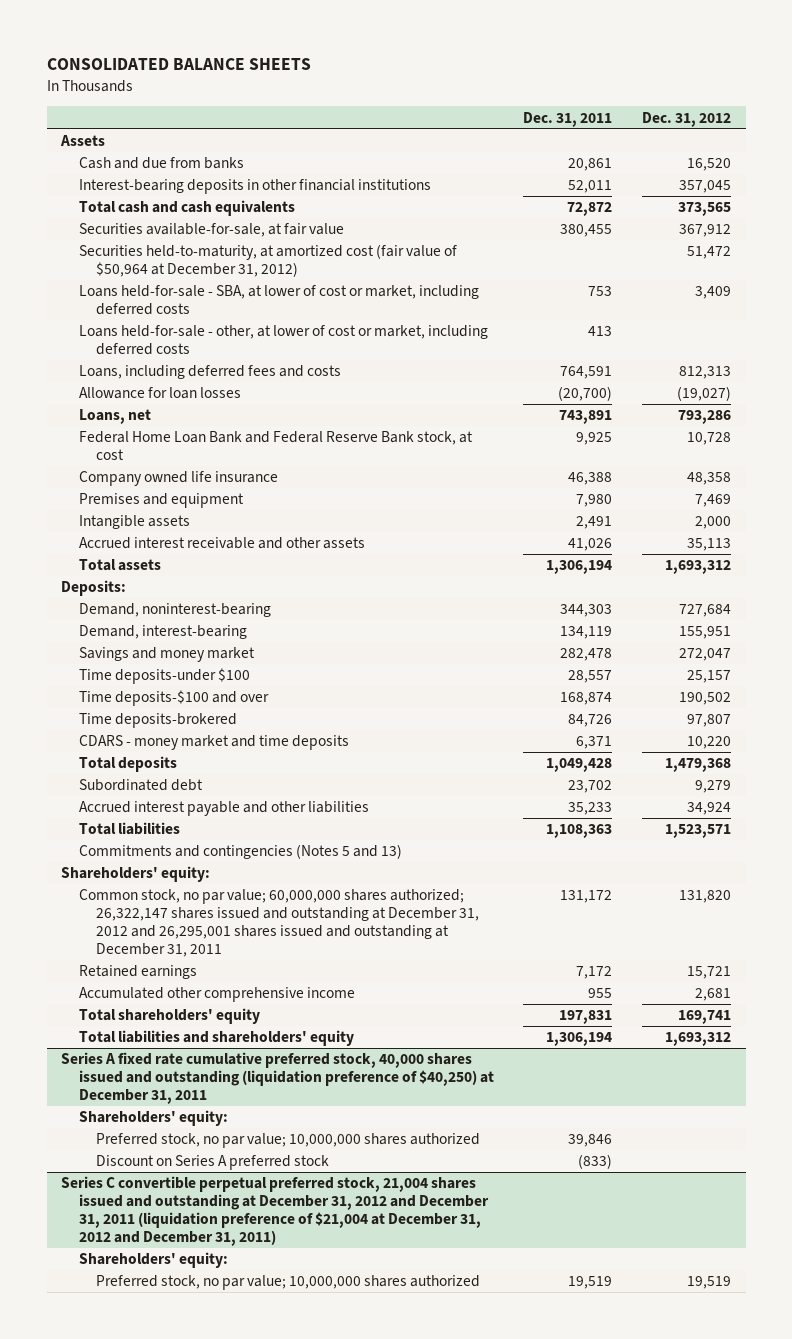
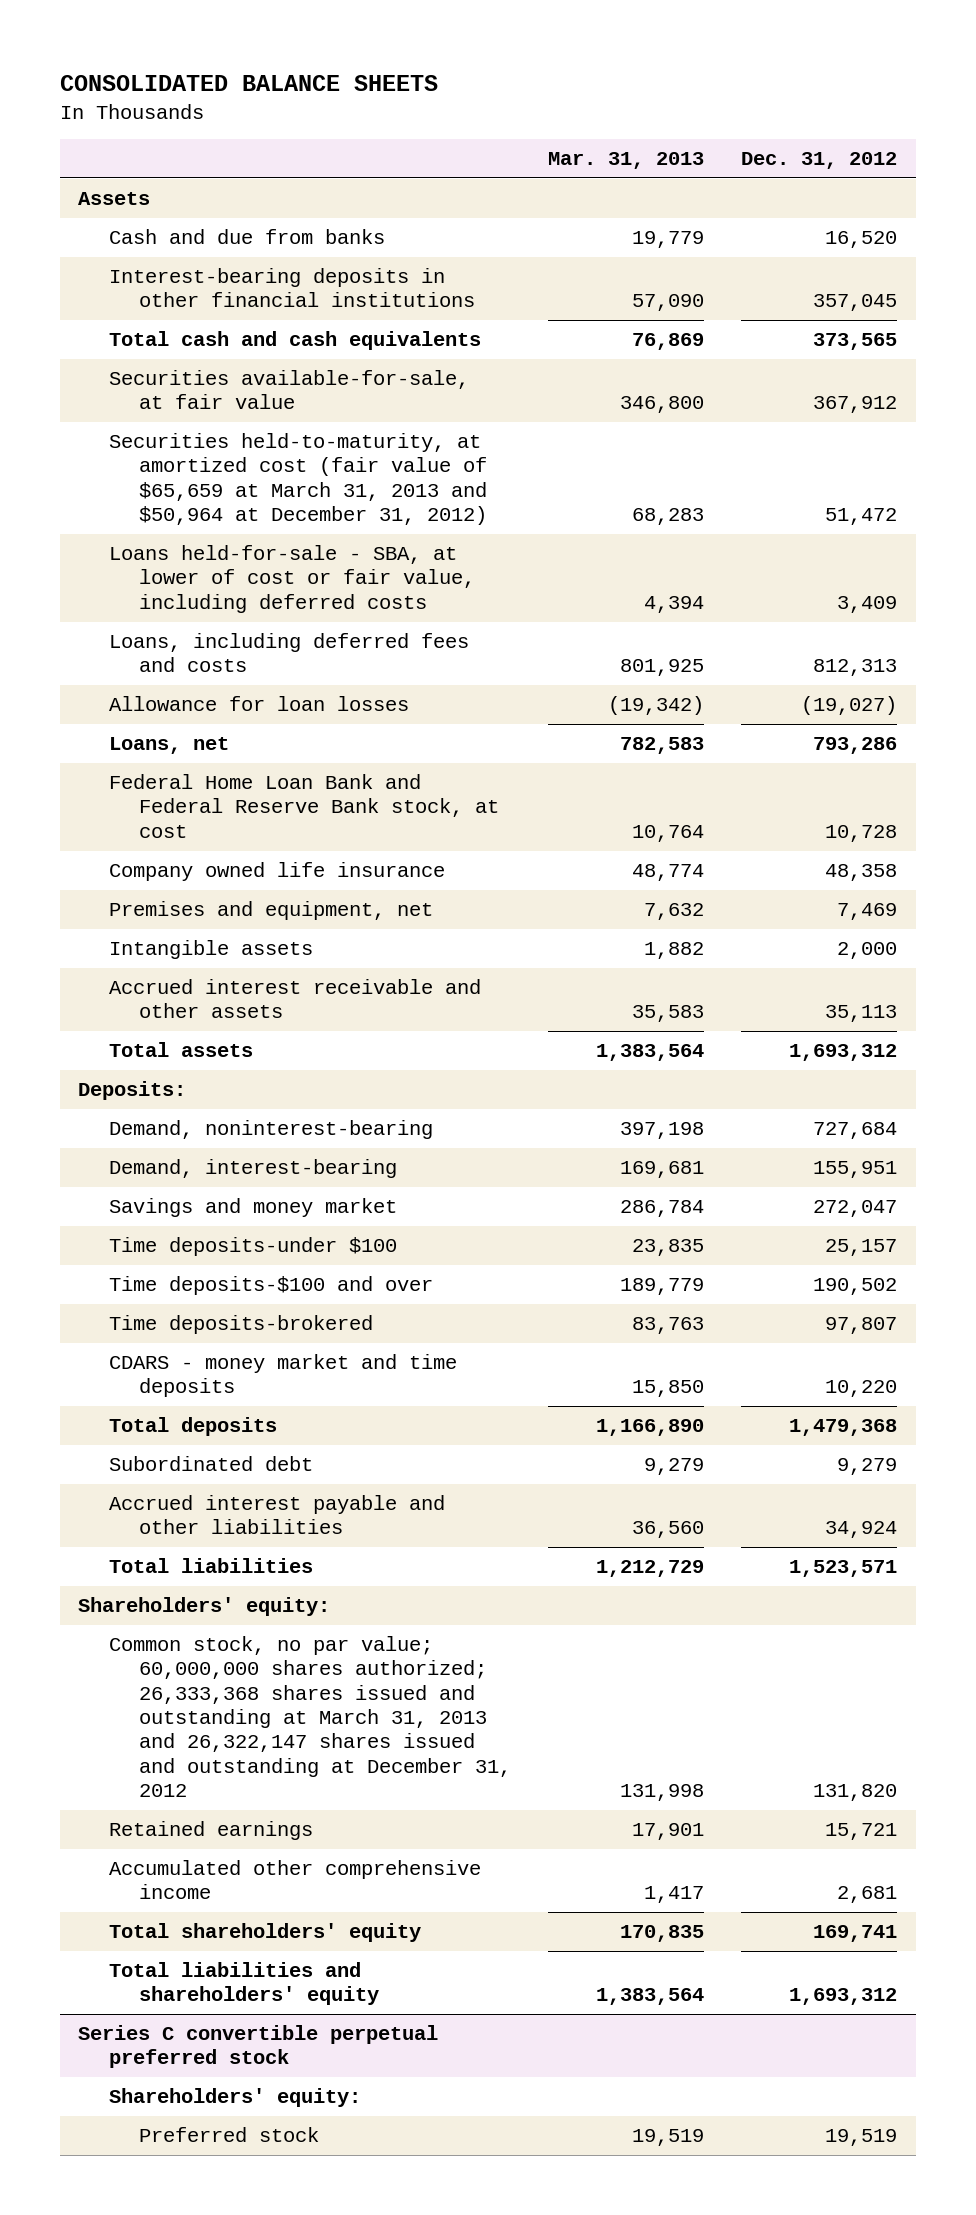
[523,111,613,127] Dec. 31, 2011 -> none
none -> [547,152,704,170] Mar. 31, 2013
[78,325,488,356] Loans held-for-sale - other, at lower of cost or market, including deferred costs -> none
[78,244,457,278] Securities held-to-maturity, at amortized cost (fair value of $50,964 at December 31, 2012) -> [108,433,487,526] Securities held-to-maturity, at amortized cost (fair value of $65,659 at March 31, 2013 and $50,964 at December 31, 2012)
[78,285,479,316] Loans held-for-sale - SBA, at lower of cost or market, including deferred costs -> [108,545,475,613] Loans held-for-sale - SBA, at lower of cost or fair value, including deferred costs
[78,493,244,509] Premises and equipment -> [108,901,433,921] Premises and equipment, net
[78,844,402,860] Commitments and contingencies (Notes 5 and 13) -> none
[78,889,479,958] Common stock, no par value; 60,000,000 shares authorized; 26,322,147 shares issued and outstanding at December 31, 2012 and 26,295,001 shares issued and outstanding at December 31, 2011 -> [108,1636,511,1797] Common stock, no par value; 60,000,000 shares authorized; 26,333,368 shares issued and outstanding at March 31, 2013 and 26,322,147 shares issued and outstanding at December 31, 2012
[61,1052,494,1105] Series A fixed rate cumulative preferred stock, 40,000 shares issued and outstanding (liquidation preference of $40,250) at December 31, 2011 -> none
[78,1110,228,1127] Shareholders' equity: -> none
[95,1133,480,1149] Preferred stock, no par value; 10,000,000 shares authorized -> none
[95,1155,329,1171] Discount on Series A preferred stock -> none
[61,1176,489,1247] Series C convertible perpetual preferred stock, 21,004 shares issued and outstanding at December 31, 2012 and December 31, 2011 (liquidation preference of $21,004 at December 31, 2012 and December 31, 2011) -> none
none -> [78,2025,439,2069] Series C convertible perpetual preferred stock
[95,1275,480,1291] Preferred stock, no par value; 10,000,000 shares authorized -> [138,2127,319,2143] Preferred stock

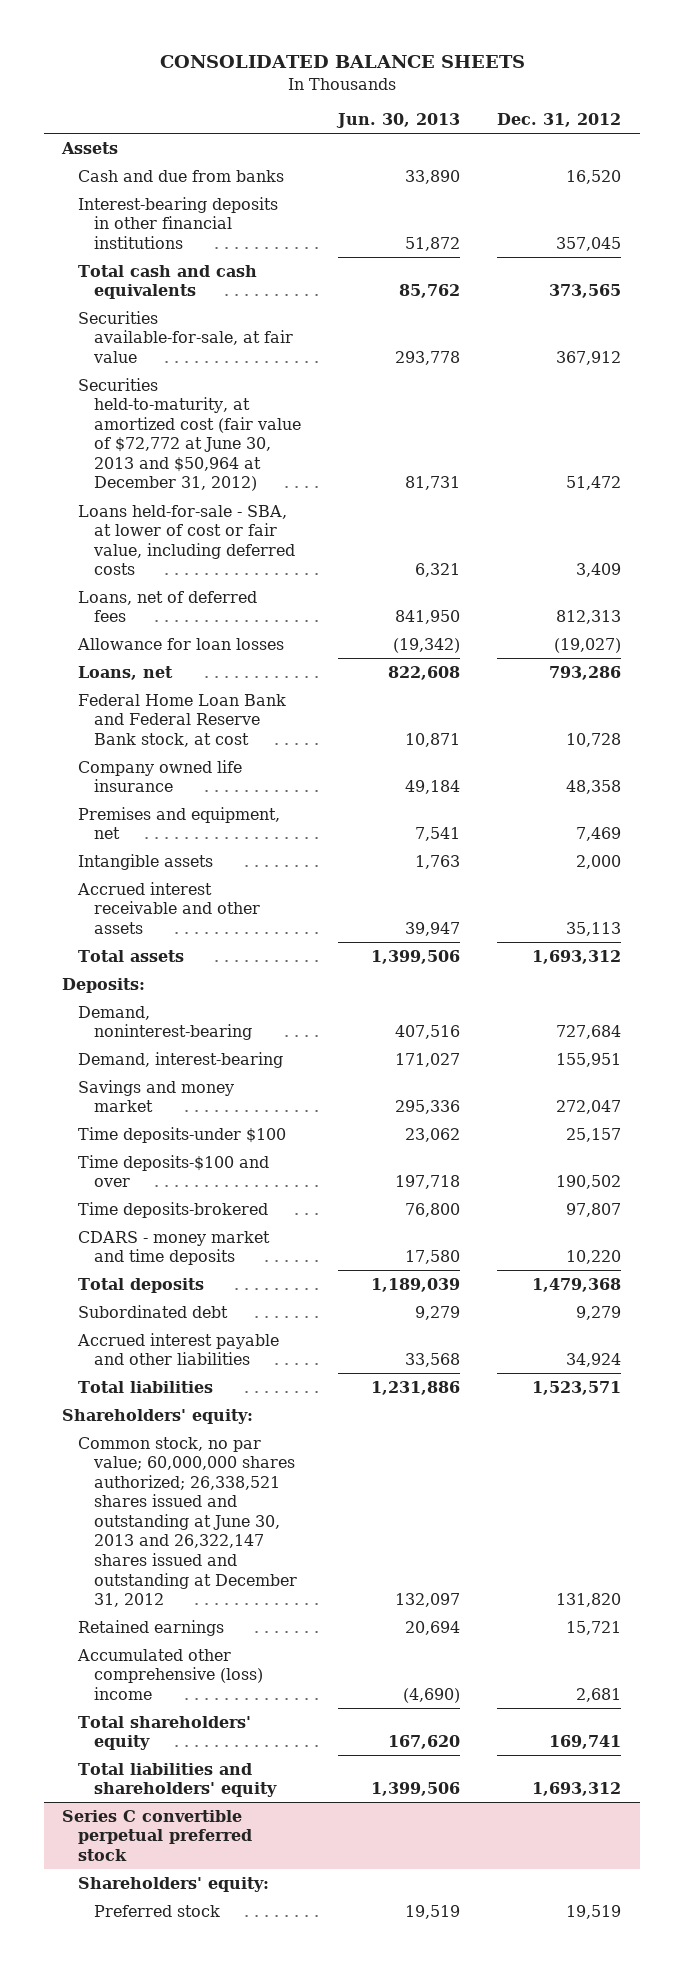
[547,152,704,170] Mar. 31, 2013 -> none
none -> [336,112,461,128] Jun. 30, 2013
[108,433,487,526] Securities held-to-maturity, at amortized cost (fair value of $65,659 at March 31, 2013 and $50,964 at December 31, 2012) -> [78,377,301,492] Securities held-to-maturity, at amortized cost (fair value of $72,772 at June 30, 2013 and $50,964 at December 31, 2012)
[108,633,469,673] Loans, including deferred fees and costs -> [78,590,258,623] Loans, net of deferred fees
[108,1636,511,1797] Common stock, no par value; 60,000,000 shares authorized; 26,333,368 shares issued and outstanding at March 31, 2013 and 26,322,147 shares issued and outstanding at December 31, 2012 -> [78,1436,297,1608] Common stock, no par value; 60,000,000 shares authorized; 26,338,521 shares issued and outstanding at June 30, 2013 and 26,322,147 shares issued and outstanding at December 31, 2012
[108,1860,481,1900] Accumulated other comprehensive income -> [77,1648,263,1700] Accumulated other comprehensive (loss) income

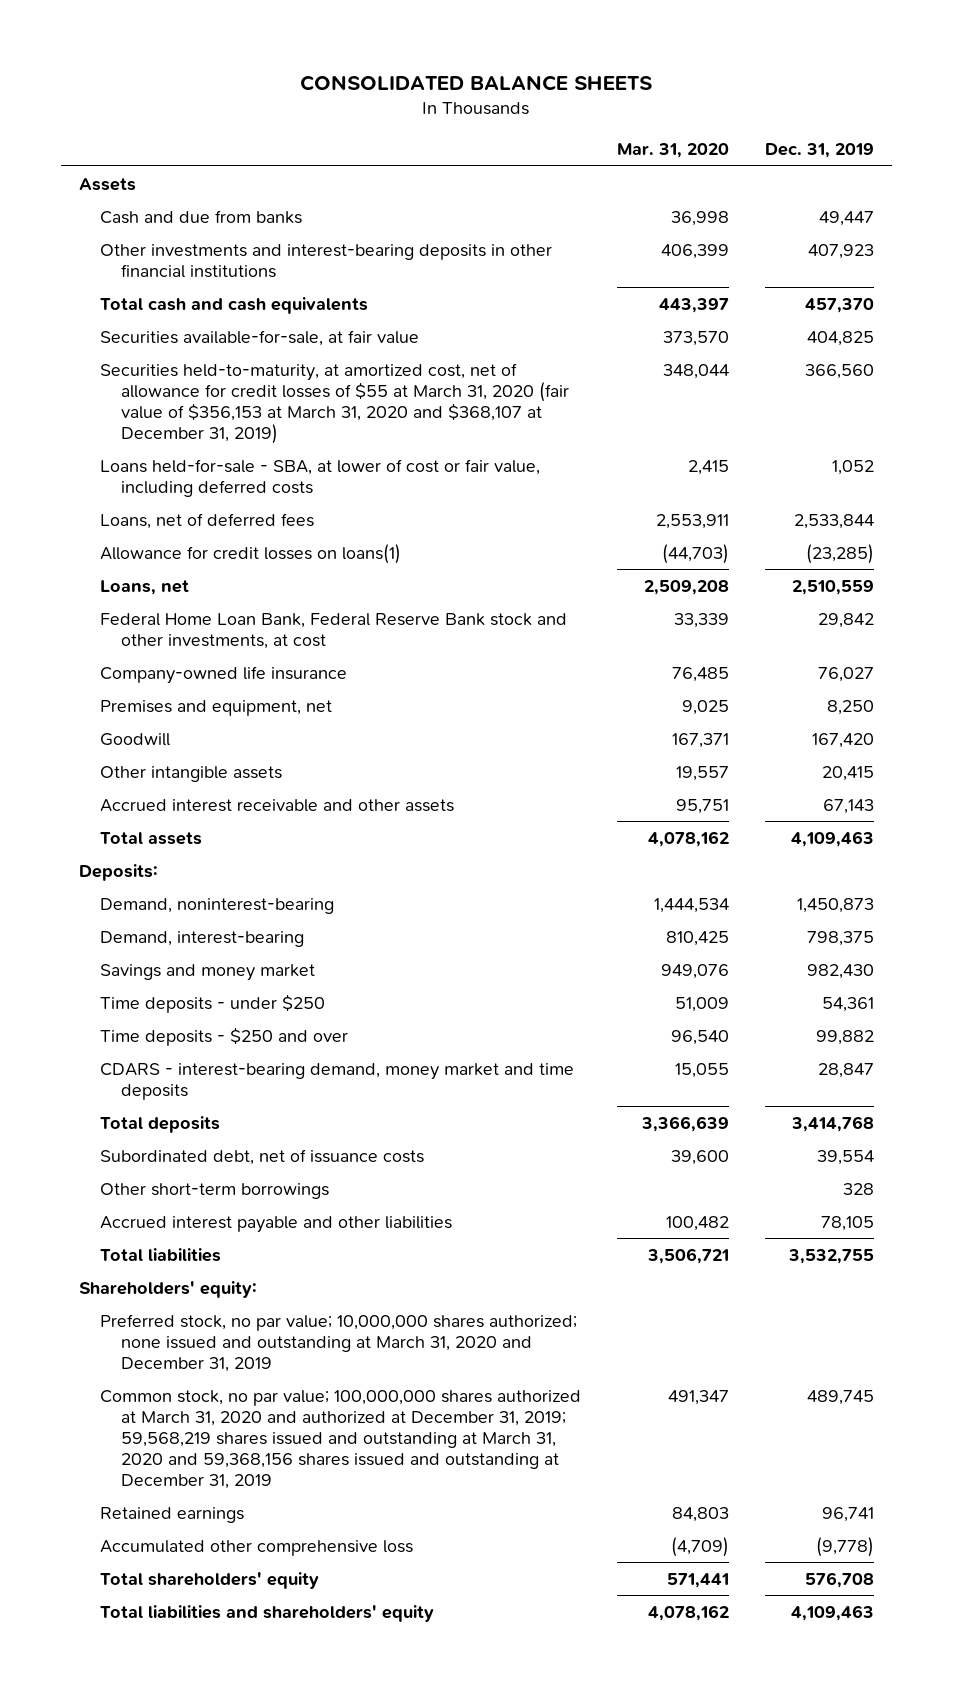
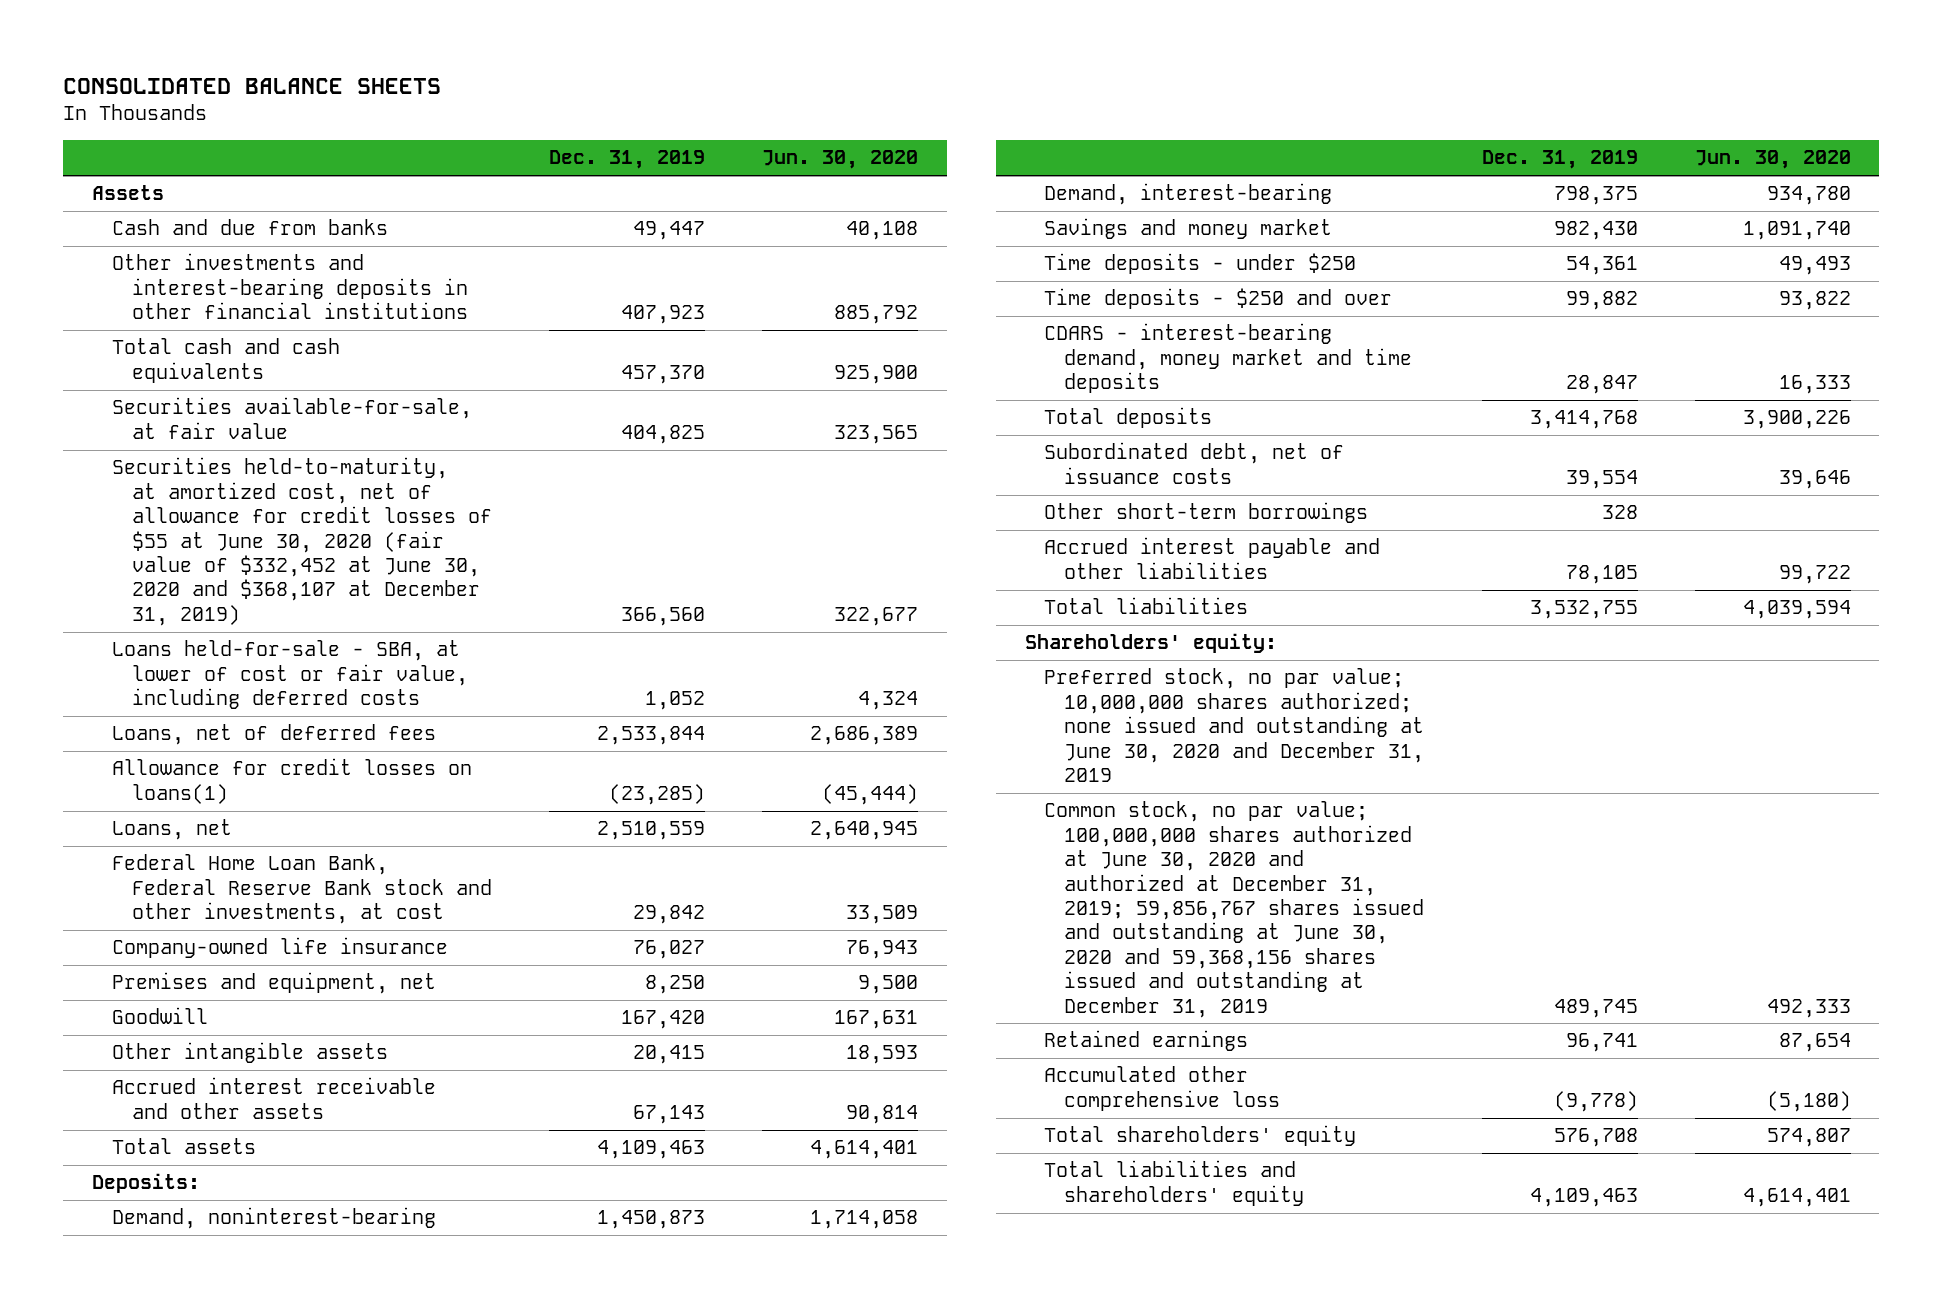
[616,143,729,159] Mar. 31, 2020 -> none
none -> [762,150,919,170] Jun. 30, 2020
[100,362,570,444] Securities held-to-maturity, at amortized cost, net of allowance for credit losses of $55 at March 31, 2020 (fair value of $356,153 at March 31, 2020 and $368,107 at December 31, 2019) -> [111,457,492,626] Securities held-to-maturity, at amortized cost, net of allowance for credit losses of $55 at June 30, 2020 (fair value of $332,452 at June 30, 2020 and $368,107 at December 31, 2019)
[100,1313,578,1372] Preferred stock, no par value; 10,000,000 shares authorized; none issued and outstanding at March 31, 2020 and December 31, 2019 -> [1044,668,1425,783] Preferred stock, no par value; 10,000,000 shares authorized; none issued and outstanding at June 30, 2020 and December 31, 2019
[100,1389,582,1489] Common stock, no par value; 100,000,000 shares authorized at March 31, 2020 and authorized at December 31, 2019; 59,568,219 shares issued and outstanding at March 31, 2020 and 59,368,156 shares issued and outstanding at December 31, 2019 -> [1044,801,1425,1018] Common stock, no par value; 100,000,000 shares authorized at June 30, 2020 and authorized at December 31, 2019; 59,856,767 shares issued and outstanding at June 30, 2020 and 59,368,156 shares issued and outstanding at December 31, 2019

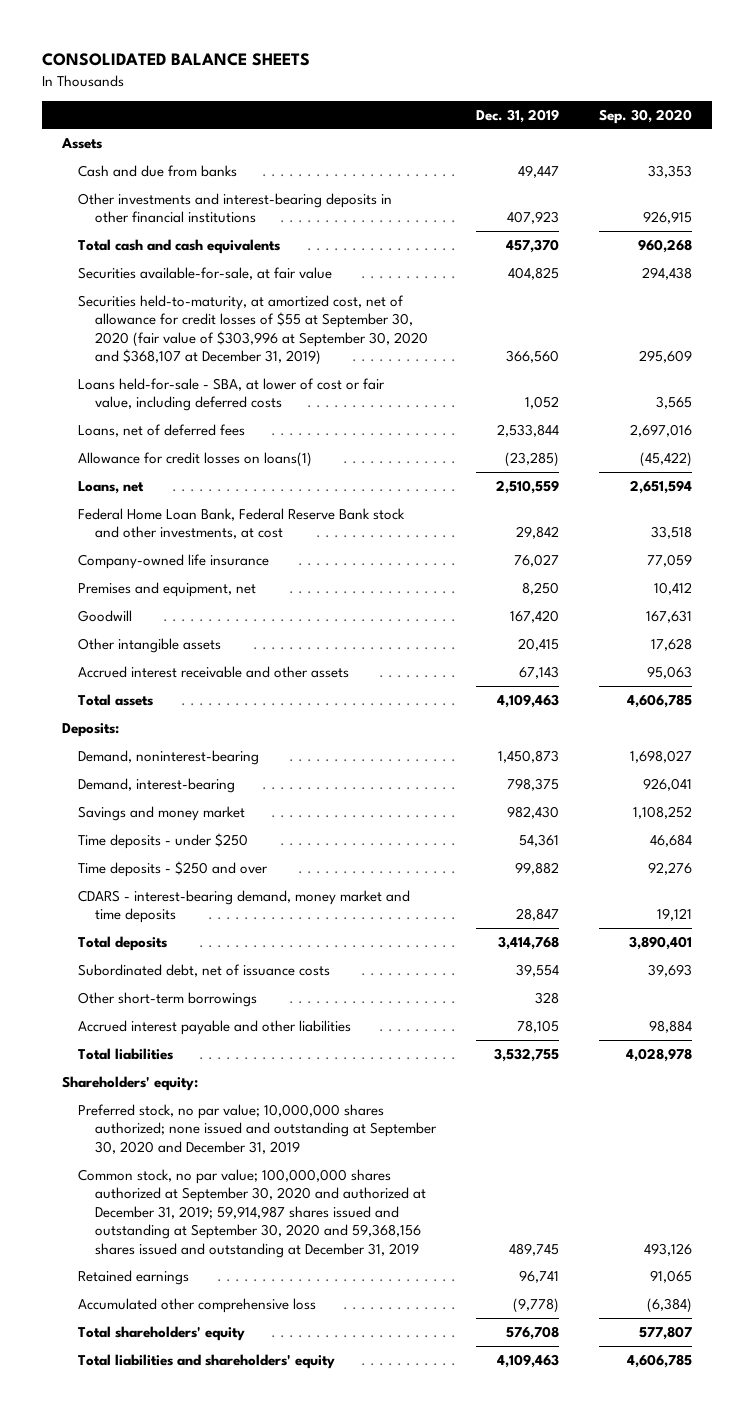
[762,150,919,170] Jun. 30, 2020 -> none
none -> [599,108,693,124] Sep. 30, 2020
[111,457,492,626] Securities held-to-maturity, at amortized cost, net of allowance for credit losses of $55 at June 30, 2020 (fair value of $332,452 at June 30, 2020 and $368,107 at December 31, 2019) -> [78,294,428,366] Securities held-to-maturity, at amortized cost, net of allowance for credit losses of $55 at September 30, 2020 (fair value of $303,996 at September 30, 2020 and $368,107 at December 31, 2019)
[1044,668,1425,783] Preferred stock, no par value; 10,000,000 shares authorized; none issued and outstanding at June 30, 2020 and December 31, 2019 -> [78,1103,437,1154] Preferred stock, no par value; 10,000,000 shares authorized; none issued and outstanding at September 30, 2020 and December 31, 2019
[1044,801,1425,1018] Common stock, no par value; 100,000,000 shares authorized at June 30, 2020 and authorized at December 31, 2019; 59,856,767 shares issued and outstanding at June 30, 2020 and 59,368,156 shares issued and outstanding at December 31, 2019 -> [78,1168,426,1258] Common stock, no par value; 100,000,000 shares authorized at September 30, 2020 and authorized at December 31, 2019; 59,914,987 shares issued and outstanding at September 30, 2020 and 59,368,156 shares issued and outstanding at December 31, 2019

